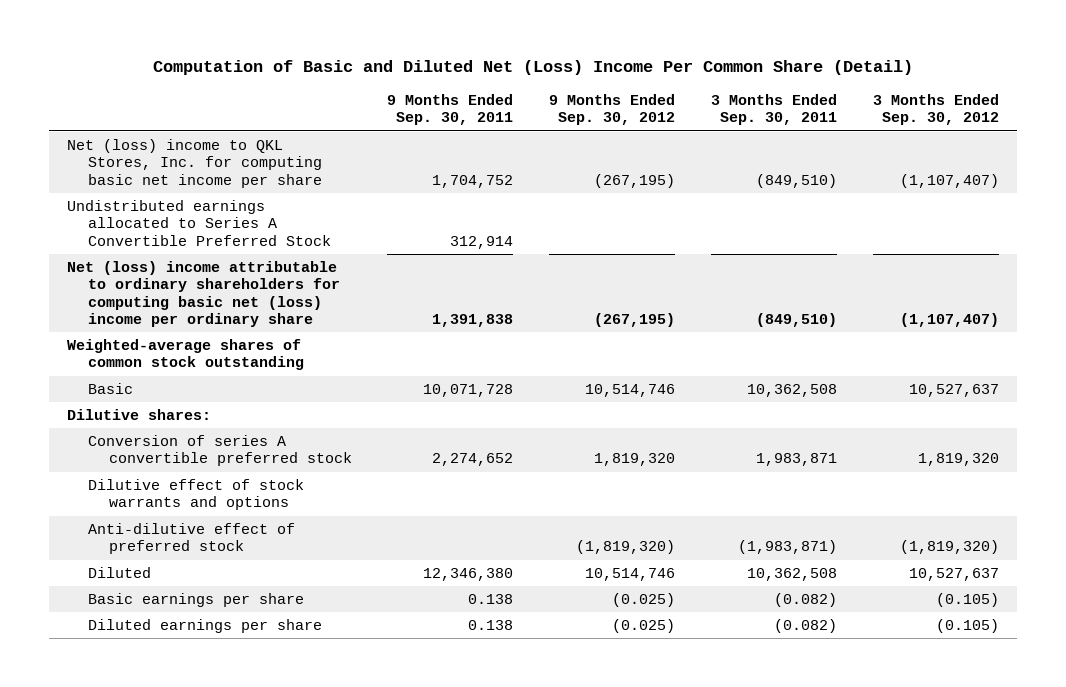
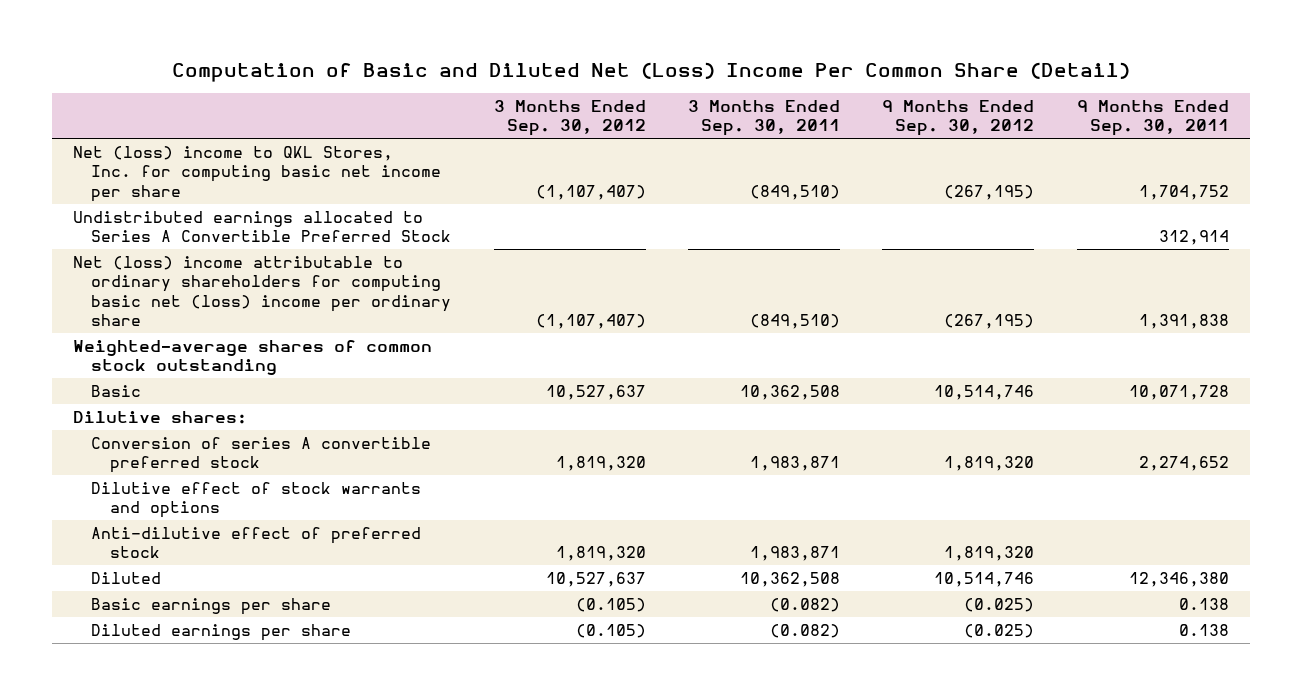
[576,540,676,555] (1,819,320) -> [944,546,1035,562] 1,819,320
[738,540,838,555] (1,983,871) -> [749,546,840,562] 1,983,871
[899,540,999,555] (1,819,320) -> [555,546,646,562] 1,819,320

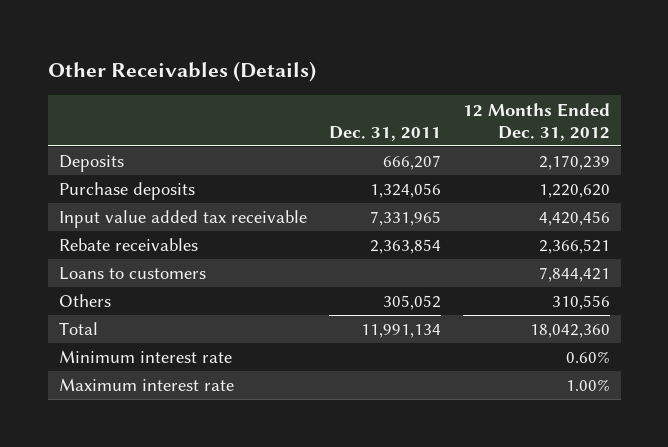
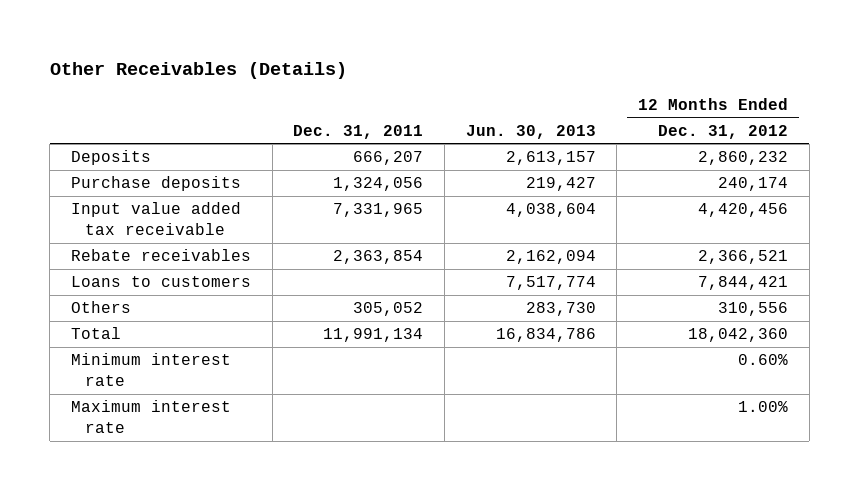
none -> [465,124,596,139] Jun. 30, 2013
[538,155,610,171] 2,170,239 -> [698,151,789,166] 2,860,232
[538,184,610,199] 1,220,620 -> [718,177,789,192] 240,174

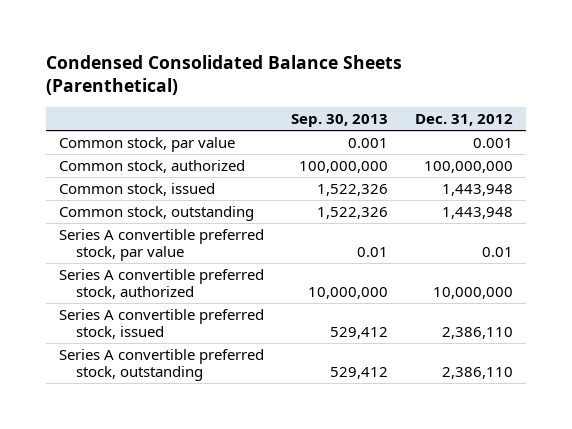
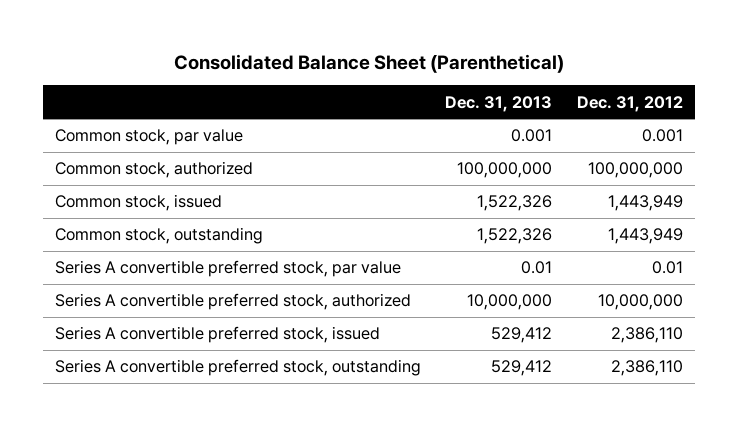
[45,54,402,96] Condensed Consolidated Balance Sheets (Parenthetical) -> [173,53,564,73] Consolidated Balance Sheet (Parenthetical)
[290,114,388,128] Sep. 30, 2013 -> none
none -> [445,95,553,112] Dec. 31, 2013
[441,183,513,196] 1,443,948 -> [607,195,683,212] 1,443,949
[441,206,513,219] 1,443,948 -> [607,228,683,245] 1,443,949

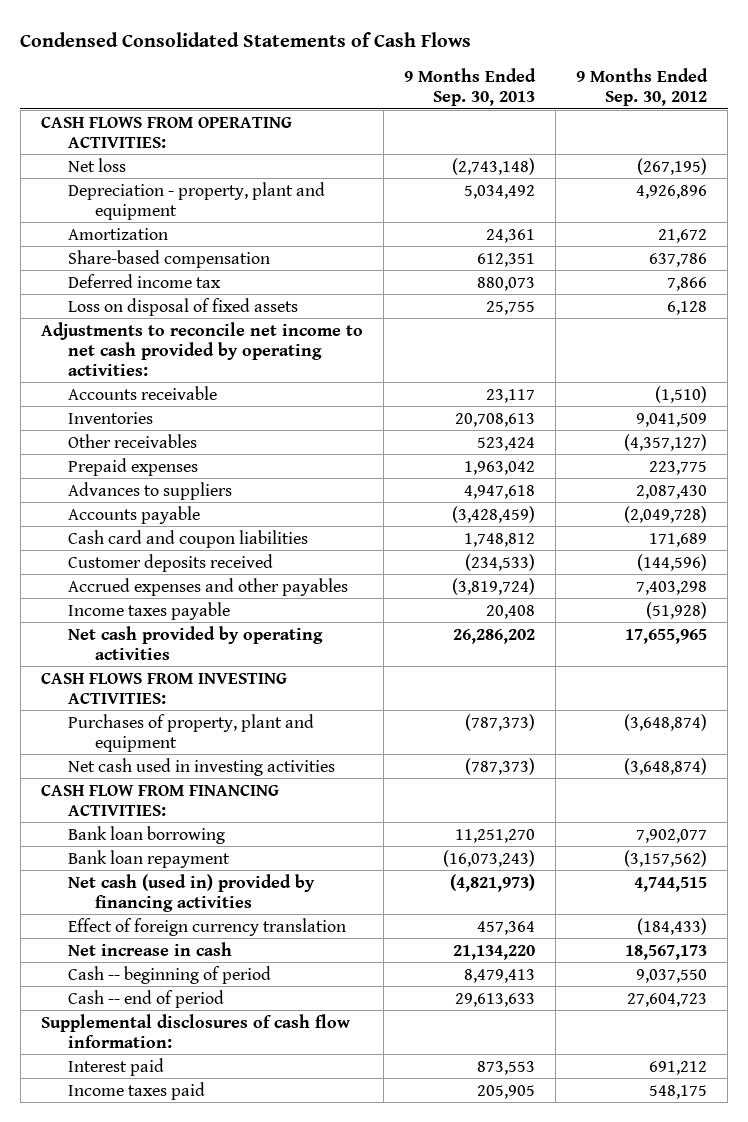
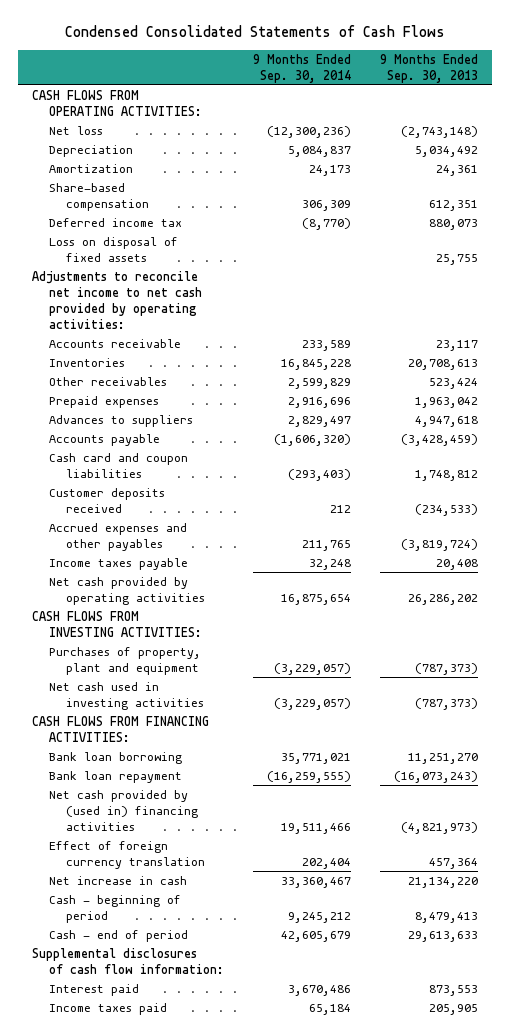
[576,67,709,106] 9 Months Ended Sep. 30, 2012 -> none
none -> [252,53,351,83] 9 Months Ended Sep. 30, 2014
[67,181,325,220] Depreciation - property, plant and equipment -> [48,144,133,157] Depreciation
[40,784,279,816] CASH FLOW FROM FINANCING ACTIVITIES: -> [32,715,210,742] CASH FLOWS FROM FINANCING ACTIVITIES:
[67,873,315,912] Net cash (used in) provided by financing activities -> [48,789,198,831] Net cash provided by (used in) financing activities
[67,965,271,984] Cash -- beginning of period -> [48,894,181,923] Cash - beginning of period
[67,989,224,1008] Cash -- end of period -> [48,929,188,942] Cash - end of period

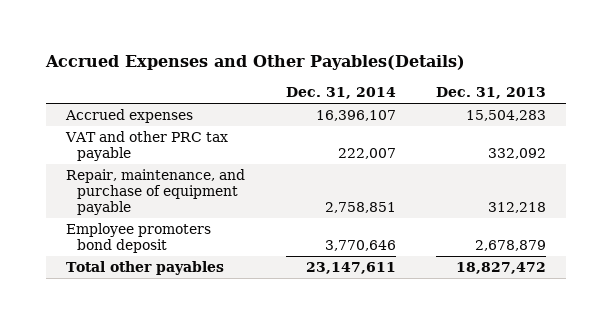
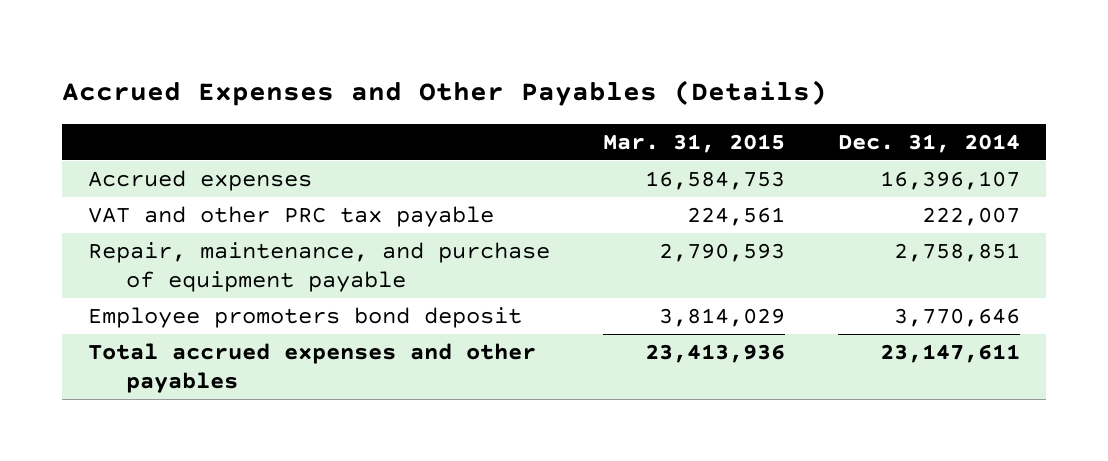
[45,55,466,71] Accrued Expenses and Other Payables(Details) -> [62,79,828,106] Accrued Expenses and Other Payables (Details)
[435,87,546,100] Dec. 31, 2013 -> none
none -> [603,133,786,153] Mar. 31, 2015
[66,260,225,275] Total other payables -> [88,343,537,393] Total accrued expenses and other payables

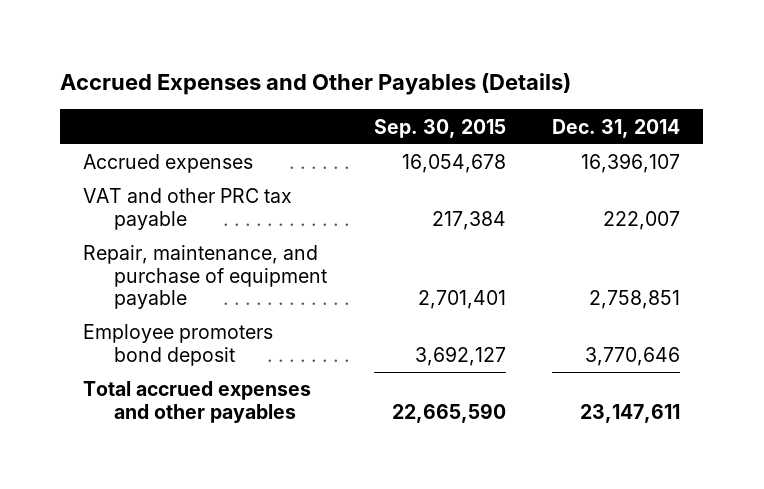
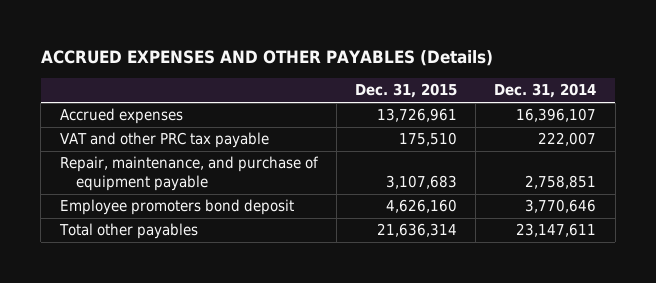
[60,73,572,96] Accrued Expenses and Other Payables (Details) -> [40,50,493,67] ACCRUED EXPENSES AND OTHER PAYABLES (Details)
[373,118,506,138] Sep. 30, 2015 -> none
none -> [355,83,458,99] Dec. 31, 2015
[83,381,312,423] Total accrued expenses and other payables -> [58,223,198,240] Total other payables

